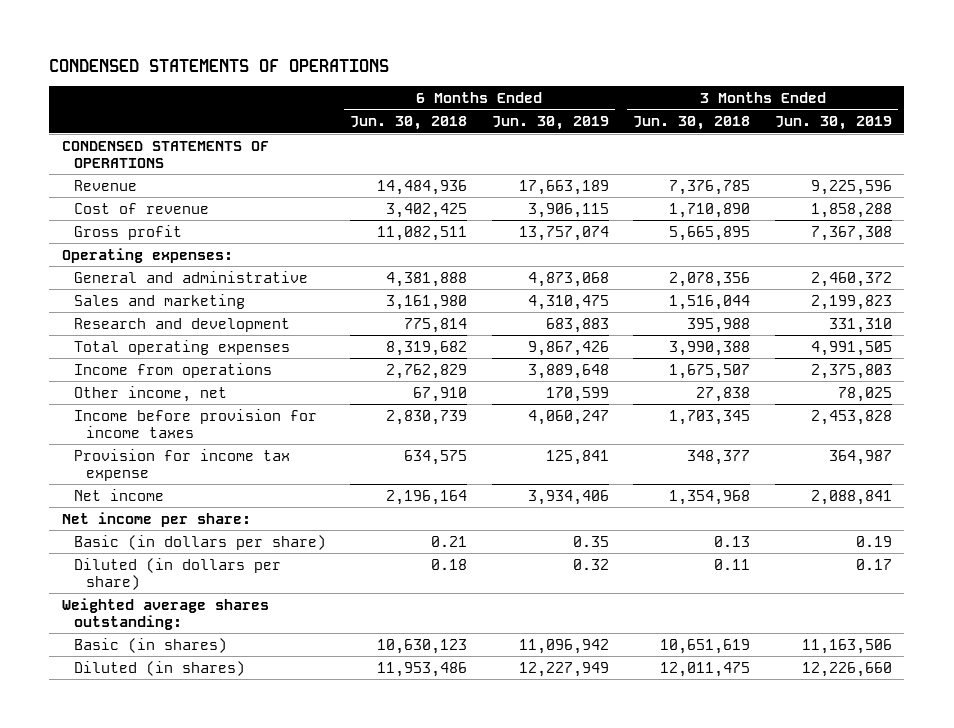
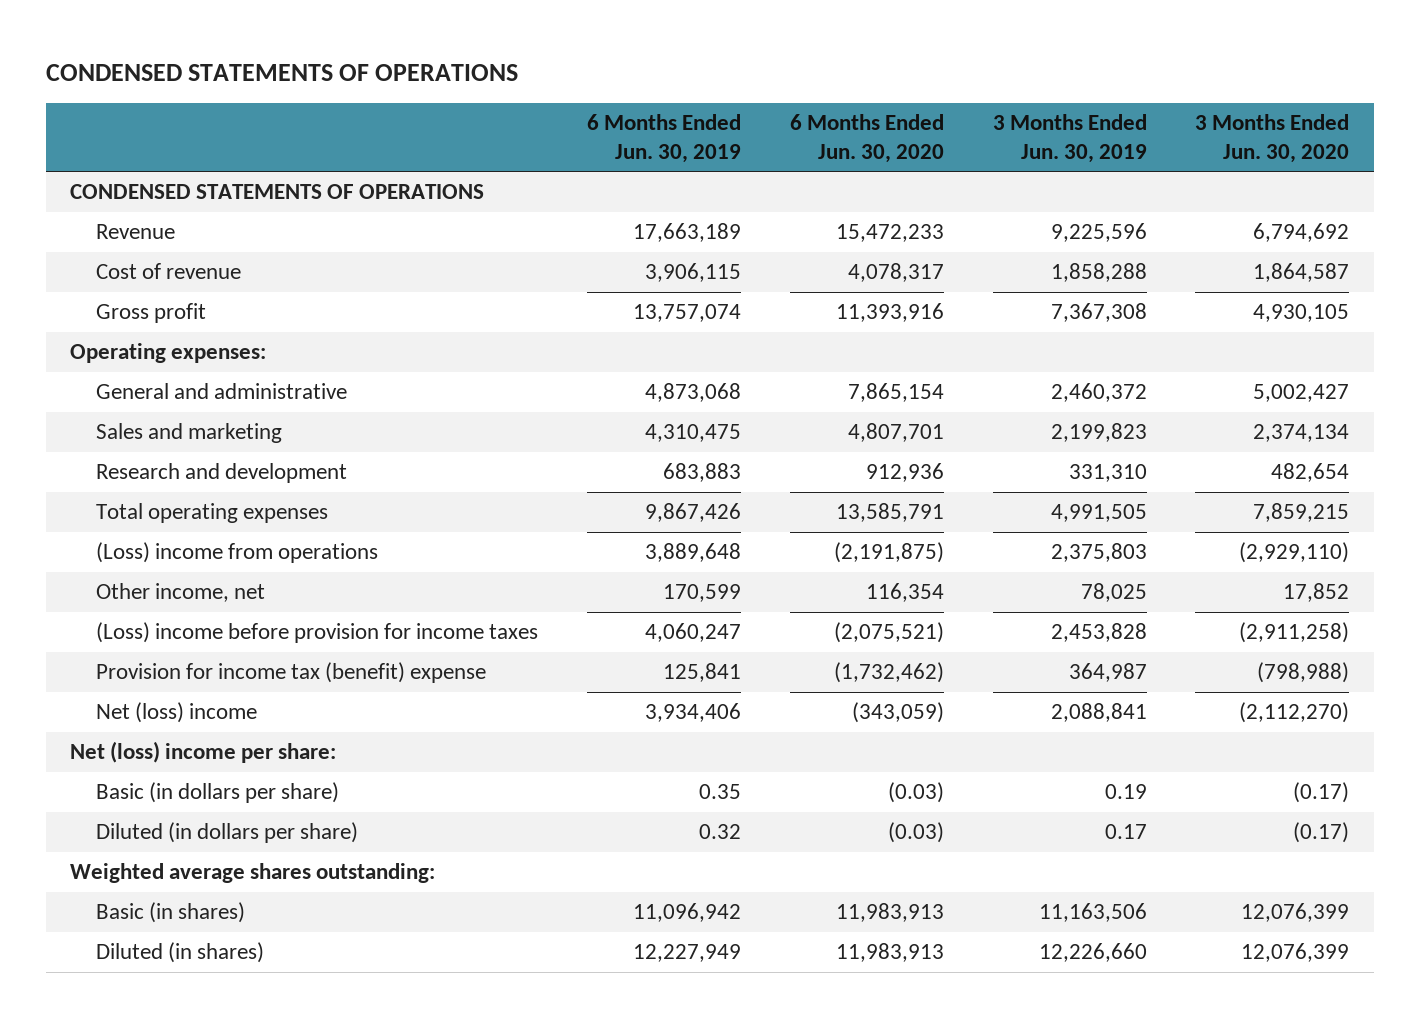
[350,116,468,131] Jun. 30, 2018 -> none
[633,116,751,131] Jun. 30, 2018 -> none
none -> [789,114,944,163] 6 Months Ended Jun. 30, 2020
none -> [1195,114,1350,163] 3 Months Ended Jun. 30, 2020
[73,362,272,378] Income from operations -> [96,542,379,564] (Loss) income from operations
[73,408,317,438] Income before provision for income taxes -> [96,622,539,644] (Loss) income before provision for income taxes
[73,448,290,481] Provision for income tax expense -> [96,662,487,684] Provision for income tax (benefit) expense
[73,488,164,501] Net income -> [96,702,258,724] Net (loss) income
[61,511,251,527] Net income per share: -> [70,741,337,764] Net (loss) income per share:

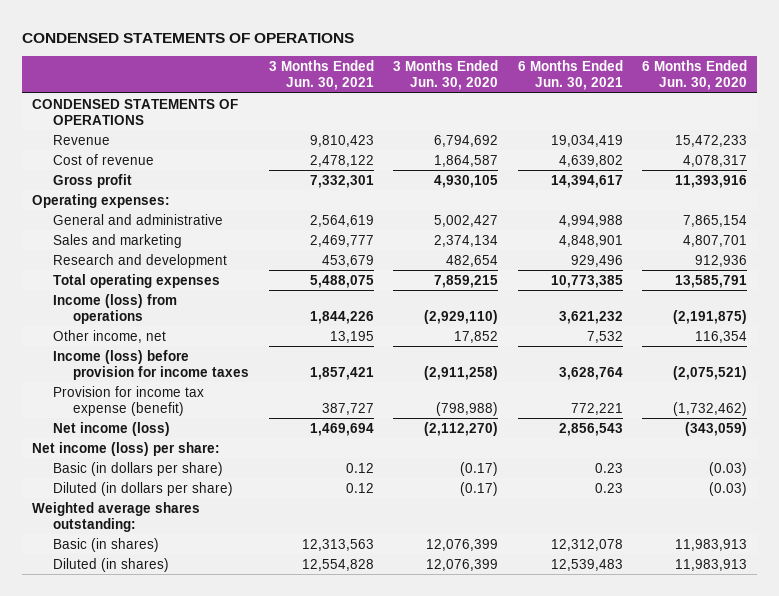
[586,114,741,163] 6 Months Ended Jun. 30, 2019 -> none
[992,114,1147,163] 3 Months Ended Jun. 30, 2019 -> none
none -> [268,59,374,91] 3 Months Ended Jun. 30, 2021
none -> [517,59,623,91] 6 Months Ended Jun. 30, 2021
[96,542,379,564] (Loss) income from operations -> [52,293,177,324] Income (loss) from operations
[96,622,539,644] (Loss) income before provision for income taxes -> [52,349,250,380] Income (loss) before provision for income taxes
[96,662,487,684] Provision for income tax (benefit) expense -> [52,385,204,416] Provision for income tax expense (benefit)
[96,702,258,724] Net (loss) income -> [52,421,170,436] Net income (loss)
[70,741,337,764] Net (loss) income per share: -> [31,441,220,456] Net income (loss) per share:

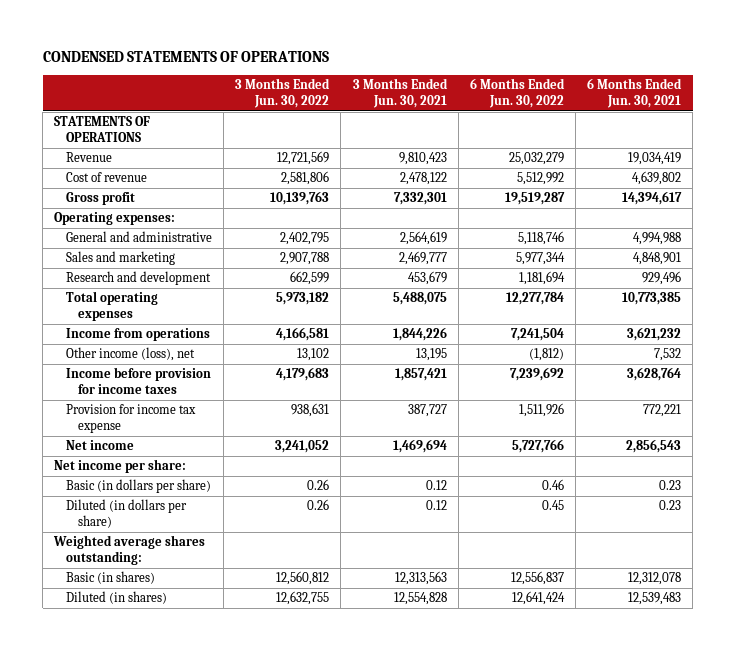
[393,59,499,91] 3 Months Ended Jun. 30, 2020 -> none
[641,59,747,91] 6 Months Ended Jun. 30, 2020 -> none
none -> [235,78,331,108] 3 Months Ended Jun. 30, 2022
none -> [469,78,565,108] 6 Months Ended Jun. 30, 2022
[31,98,238,125] CONDENSED STATEMENTS OF OPERATIONS -> [54,116,151,142] STATEMENTS OF OPERATIONS
[52,293,177,324] Income (loss) from operations -> [65,328,210,342] Income from operations
[52,329,166,343] Other income, net -> [65,347,195,362] Other income (loss), net
[52,349,250,380] Income (loss) before provision for income taxes -> [65,367,211,394] Income before provision for income taxes
[52,385,204,416] Provision for income tax expense (benefit) -> [65,404,196,433] Provision for income tax expense
[52,421,170,436] Net income (loss) -> [65,440,134,451] Net income
[31,441,220,456] Net income (loss) per share: -> [54,459,187,474] Net income per share:

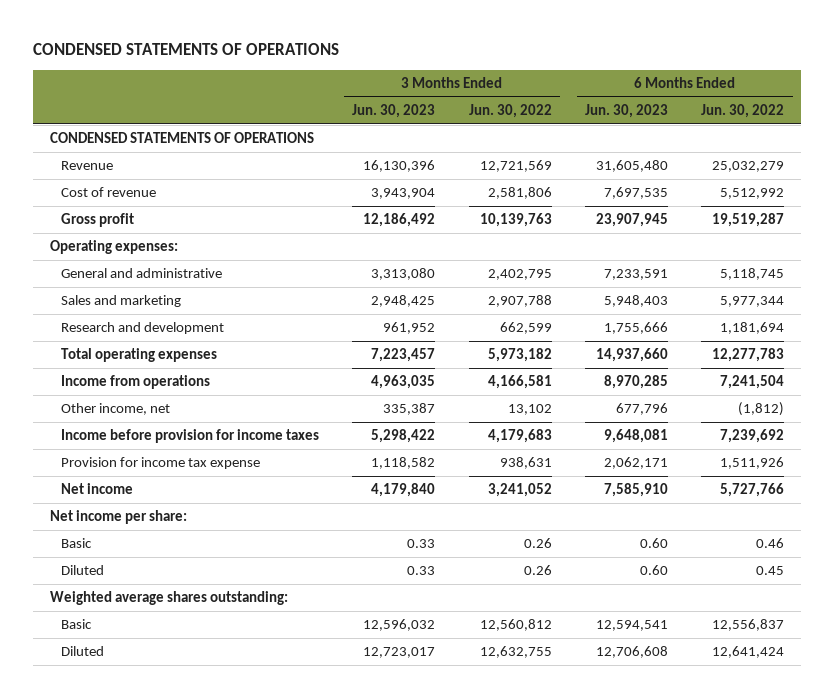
[352,78,448,108] 3 Months Ended Jun. 30, 2021 -> none
[587,78,683,108] 6 Months Ended Jun. 30, 2021 -> none
none -> [352,103,436,118] Jun. 30, 2023
none -> [584,103,668,118] Jun. 30, 2023
[54,116,151,142] STATEMENTS OF OPERATIONS -> [49,132,314,144] CONDENSED STATEMENTS OF OPERATIONS
[517,231,564,246] 5,118,746 -> [720,268,785,281] 5,118,745
[505,292,564,306] 12,277,784 -> [712,348,785,363] 12,277,783
[65,347,195,362] Other income (loss), net -> [60,403,170,416] Other income, net
[65,479,211,494] Basic (in dollars per share) -> [60,538,92,549] Basic
[65,499,187,528] Diluted (in dollars per share) -> [60,565,104,576] Diluted
[65,571,155,585] Basic (in shares) -> [60,619,92,630] Basic
[65,591,167,605] Diluted (in shares) -> [60,646,104,657] Diluted

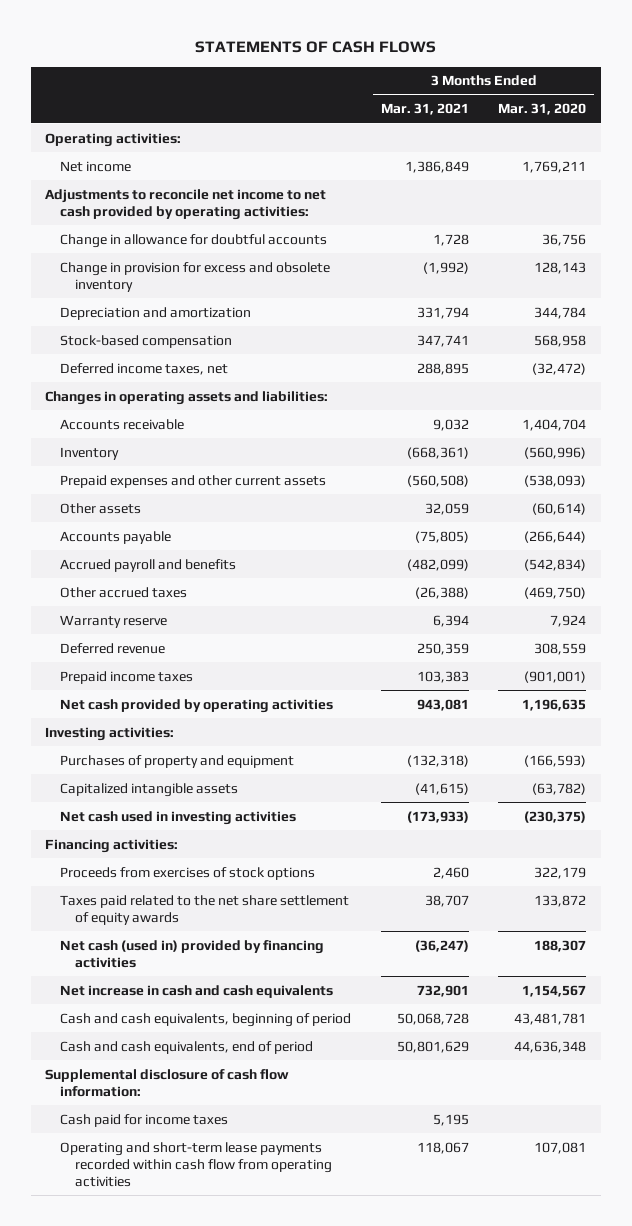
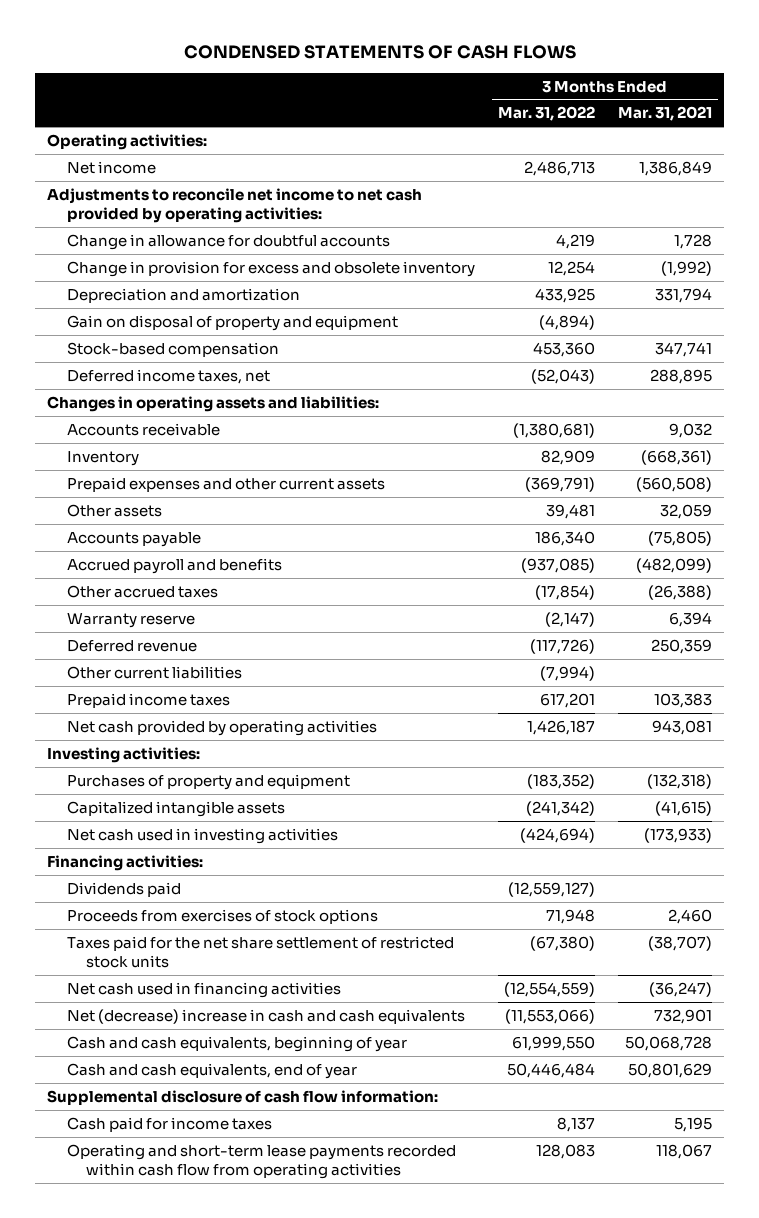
[194,41,436,54] STATEMENTS OF CASH FLOWS -> [183,45,576,60] CONDENSED STATEMENTS OF CASH FLOWS
[498,103,587,116] Mar. 31, 2020 -> none
none -> [497,106,595,122] Mar. 31, 2022
none -> [66,314,398,331] Gain on disposal of property and equipment
none -> [66,665,242,679] Other current liabilities
none -> [66,881,181,897] Dividends paid
[60,894,350,925] Taxes paid related to the net share settlement of equity awards -> [66,935,454,968] Taxes paid for the net share settlement of restricted stock units
[424,894,469,907] 38,707 -> [648,935,713,951] (38,707)
[60,939,325,968] Net cash (used in) provided by financing activities -> [66,981,341,998] Net cash used in financing activities
[60,984,334,998] Net increase in cash and cash equivalents -> [66,1008,465,1024] Net (decrease) increase in cash and cash equivalents
[60,1012,352,1027] Cash and cash equivalents, beginning of period -> [66,1035,407,1052] Cash and cash equivalents, beginning of year
[60,1040,314,1054] Cash and cash equivalents, end of period -> [66,1062,357,1079] Cash and cash equivalents, end of year

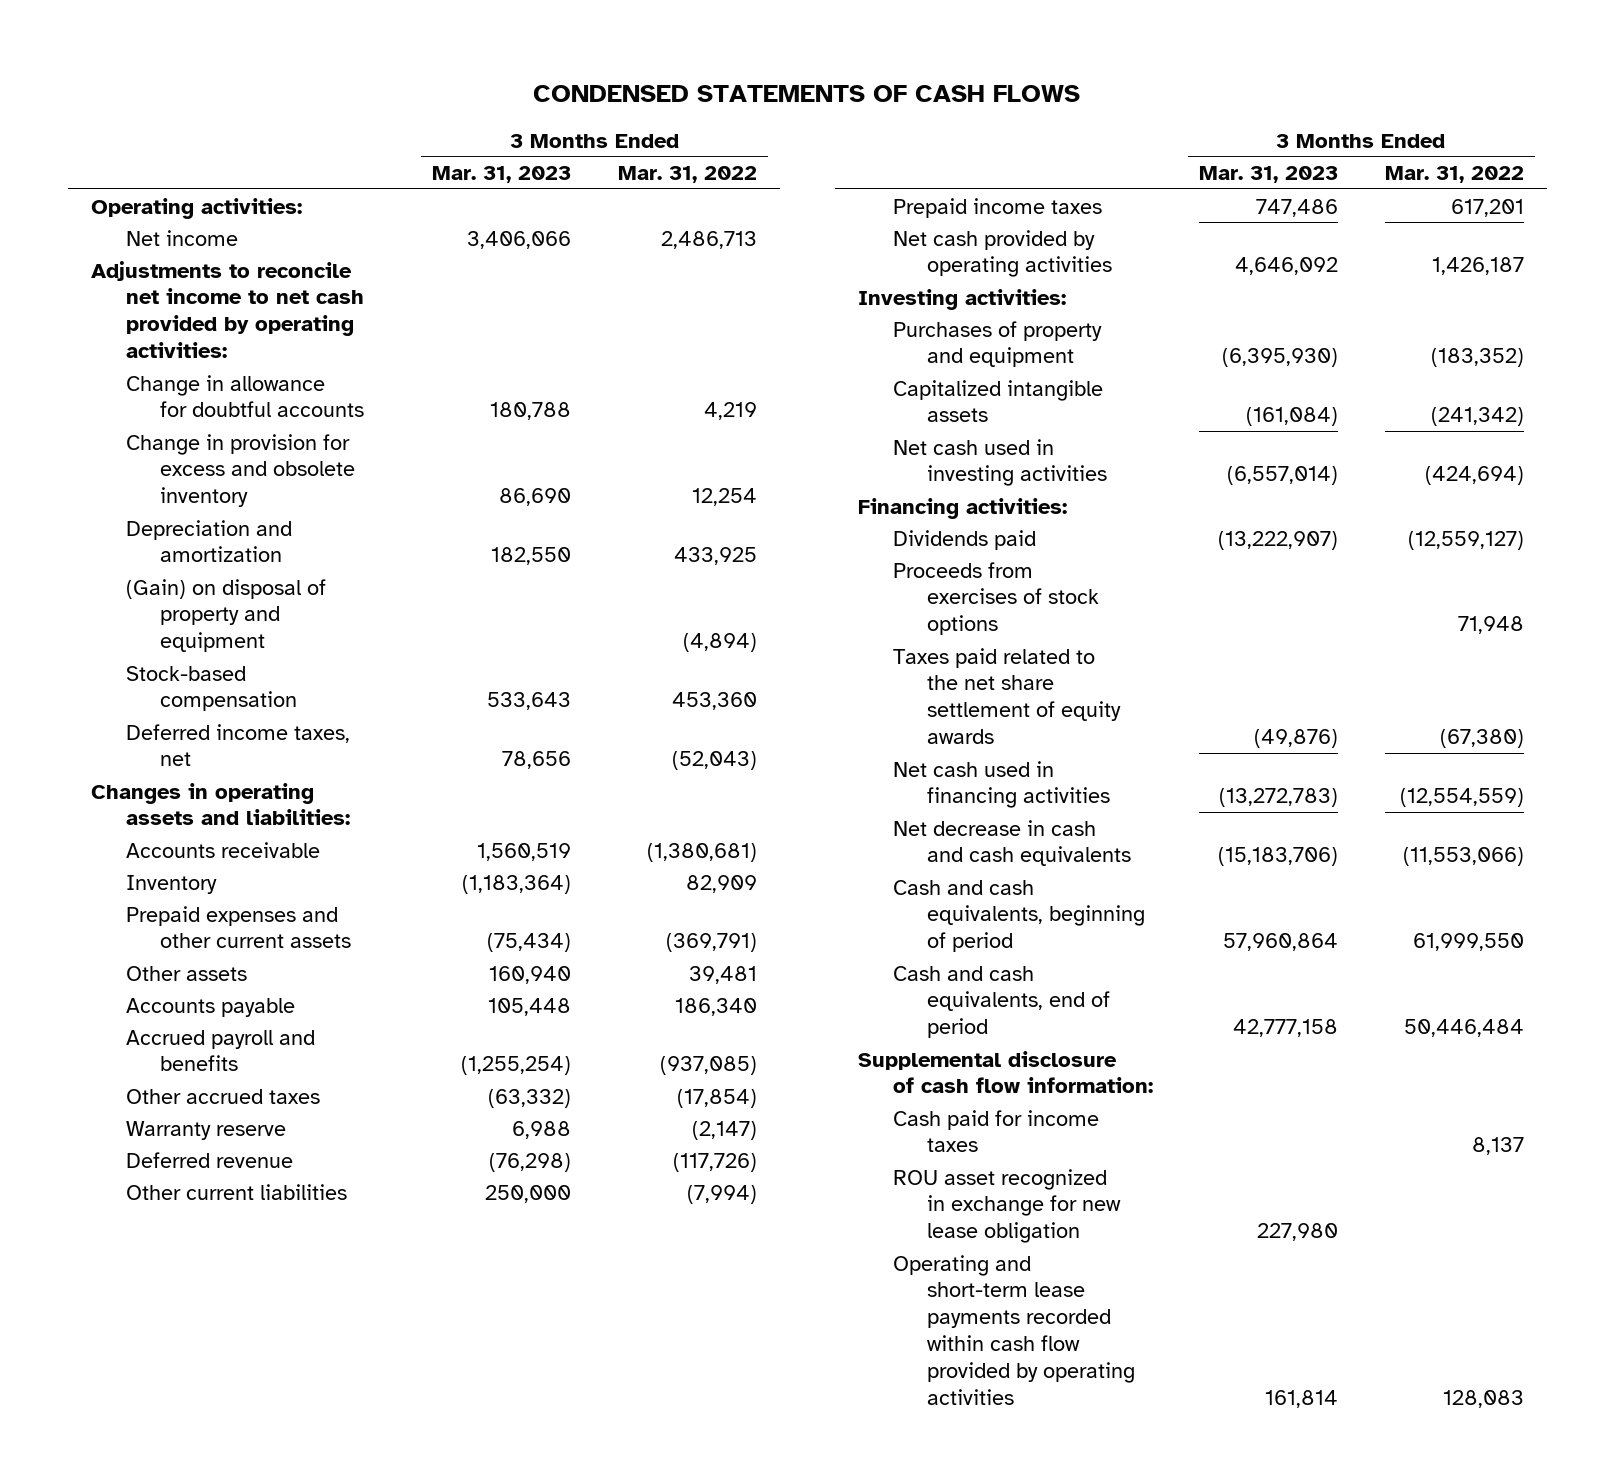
[618,106,713,122] Mar. 31, 2021 -> none
none -> [432,165,572,183] Mar. 31, 2023
[66,314,398,331] Gain on disposal of property and equipment -> [125,578,326,653] (Gain) on disposal of property and equipment
[66,935,454,968] Taxes paid for the net share settlement of restricted stock units -> [892,647,1122,745] Taxes paid related to the net share settlement of equity awards
[66,1008,465,1024] Net (decrease) increase in cash and cash equivalents -> [892,819,1132,867] Net decrease in cash and cash equivalents
[66,1035,407,1052] Cash and cash equivalents, beginning of year -> [892,879,1146,953] Cash and cash equivalents, beginning of period
[66,1062,357,1079] Cash and cash equivalents, end of year -> [892,965,1111,1039] Cash and cash equivalents, end of period
none -> [892,1168,1122,1244] ROU asset recognized in exchange for new lease obligation
[66,1143,456,1179] Operating and short-term lease payments recorded within cash flow from operating activities -> [892,1254,1136,1405] Operating and short-term lease payments recorded within cash flow provided by operating activities

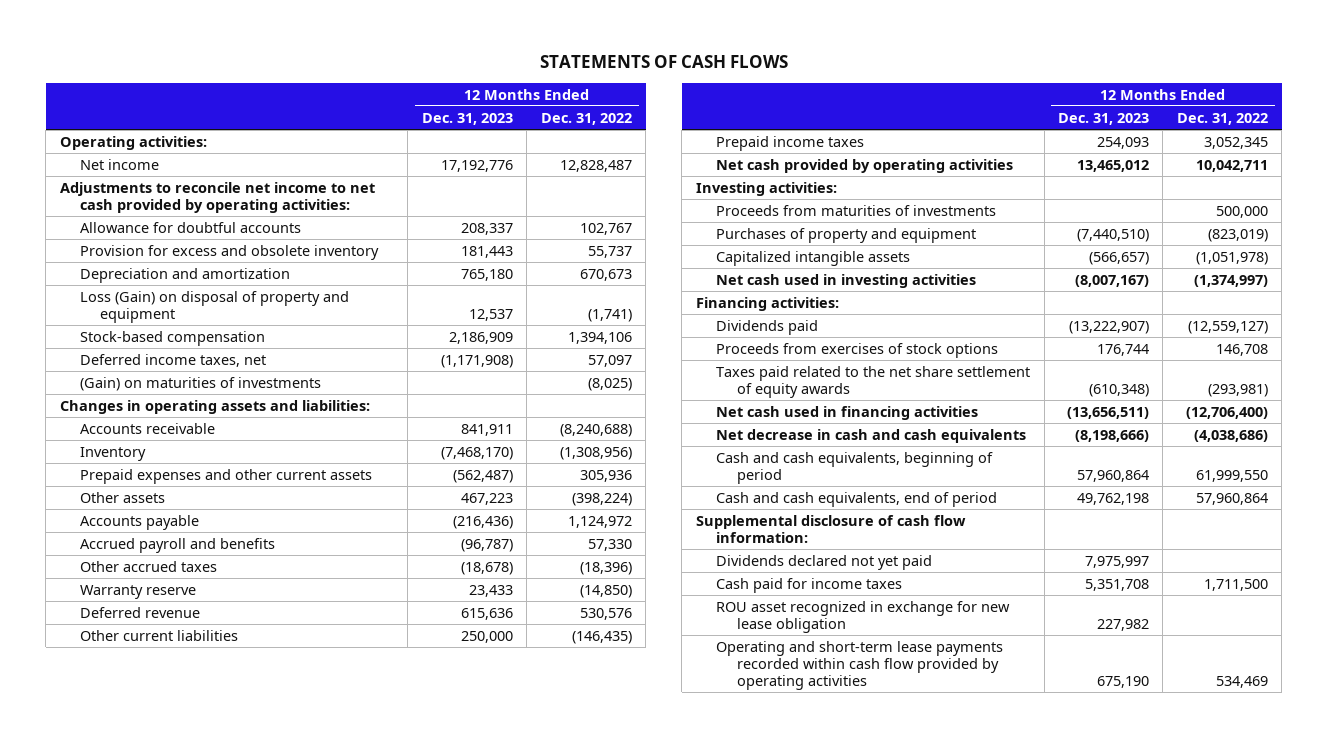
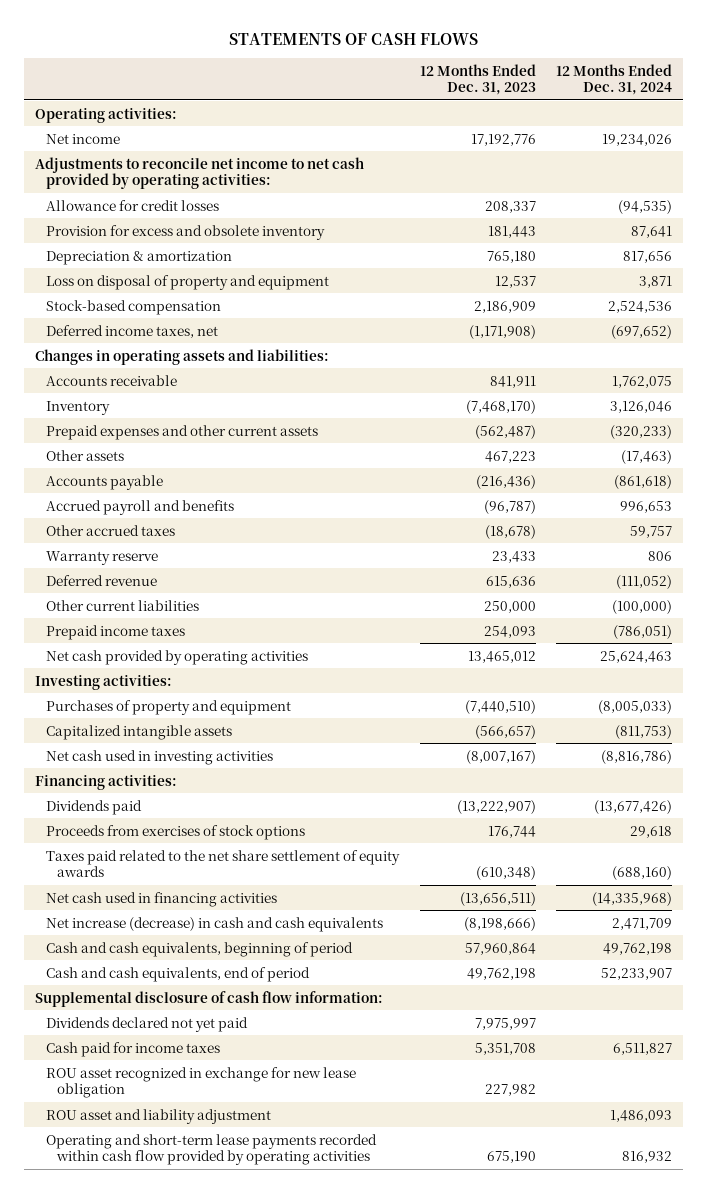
[540,112,632,125] Dec. 31, 2022 -> none
none -> [556,63,673,95] 12 Months Ended Dec. 31, 2024
[79,221,301,233] Allowance for doubtful accounts -> [45,199,219,211] Allowance for credit losses
[79,267,290,283] Depreciation and amortization -> [45,250,232,265] Depreciation & amortization
[79,290,349,323] Loss (Gain) on disposal of property and equipment -> [45,274,329,290] Loss on disposal of property and equipment
[79,376,321,391] (Gain) on maturities of investments -> none
[716,204,997,216] Proceeds from maturities of investments -> none
[716,428,1027,443] Net decrease in cash and cash equivalents -> [45,916,383,932] Net increase (decrease) in cash and cash equivalents
none -> [45,1108,271,1124] ROU asset and liability adjustment

